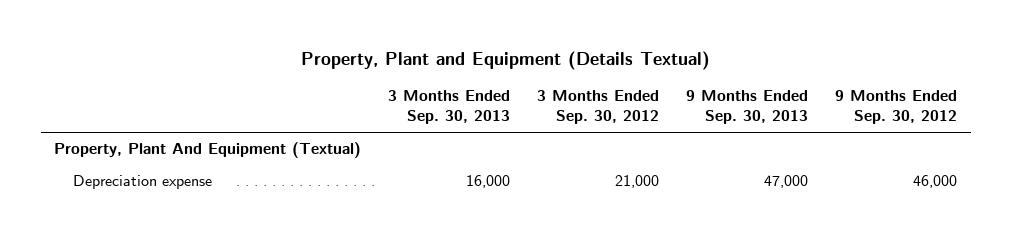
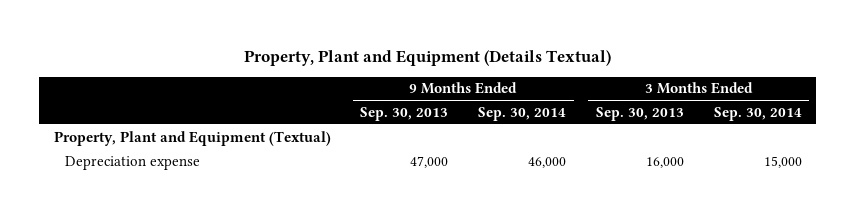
[537,90,660,125] 3 Months Ended Sep. 30, 2012 -> none
[835,90,958,125] 9 Months Ended Sep. 30, 2012 -> none
none -> [478,106,567,121] Sep. 30, 2014
none -> [713,106,802,121] Sep. 30, 2014
[54,142,362,159] Property, Plant And Equipment (Textual) -> [53,130,331,146] Property, Plant and Equipment (Textual)

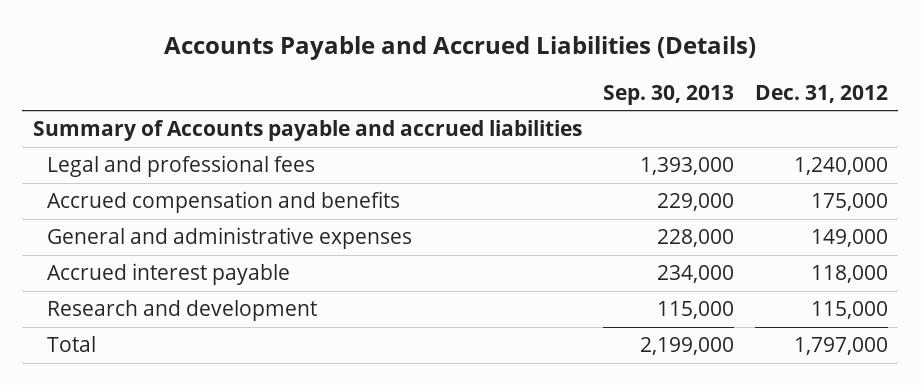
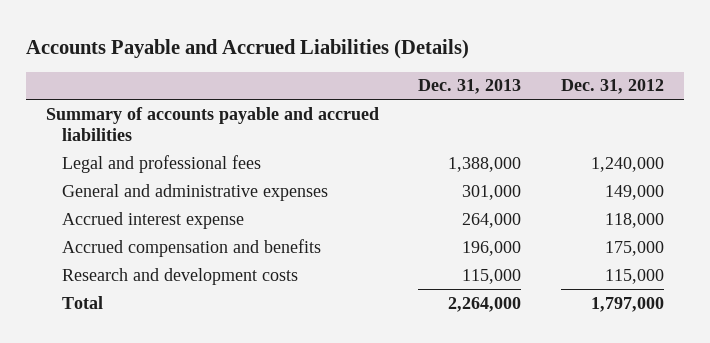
[602,84,734,105] Sep. 30, 2013 -> none
none -> [418,79,522,95] Dec. 31, 2013
[32,120,582,142] Summary of Accounts payable and accrued liabilities -> [45,106,379,141] Summary of accounts payable and accrued liabilities
[47,263,291,286] Accrued interest payable -> [62,211,245,229] Accrued interest expense
[47,191,401,214] Accrued compensation and benefits -> [62,238,322,257] Accrued compensation and benefits
[47,300,318,322] Research and development -> [62,267,299,285] Research and development costs

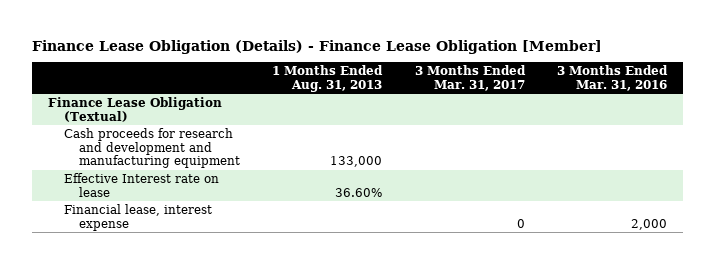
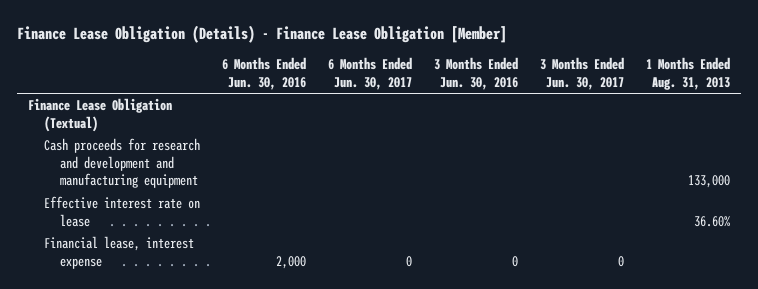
[414,65,526,92] 3 Months Ended Mar. 31, 2017 -> none
[556,65,668,92] 3 Months Ended Mar. 31, 2016 -> none
none -> [221,57,306,90] 6 Months Ended Jun. 30, 2016
none -> [327,57,412,90] 6 Months Ended Jun. 30, 2017
none -> [433,57,518,90] 3 Months Ended Jun. 30, 2016
none -> [539,57,624,90] 3 Months Ended Jun. 30, 2017
[63,172,219,197] Effective Interest rate on lease -> [43,196,200,227] Effective interest rate on lease

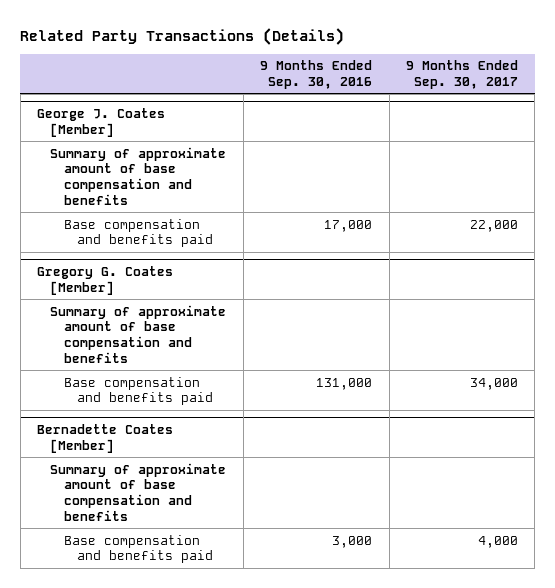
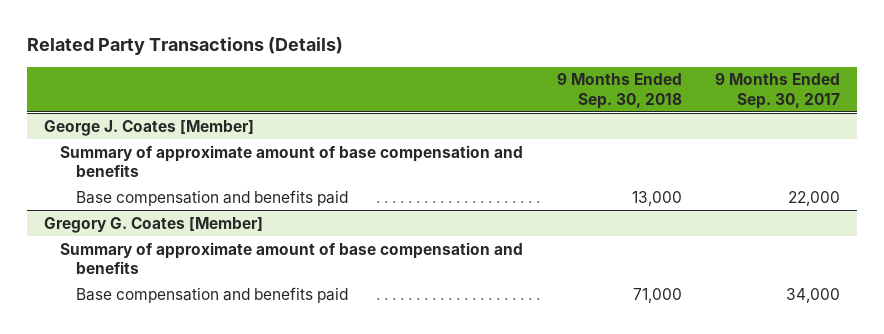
[260,60,373,90] 9 Months Ended Sep. 30, 2016 -> none
none -> [556,73,682,109] 9 Months Ended Sep. 30, 2018
[37,424,174,454] Bernadette Coates [Member] -> none
[50,462,227,521] Summary of approximate amount of base compensation and benefits -> none
[63,534,213,564] Base compensation and benefits paid -> none

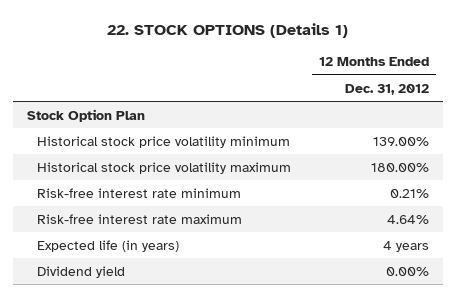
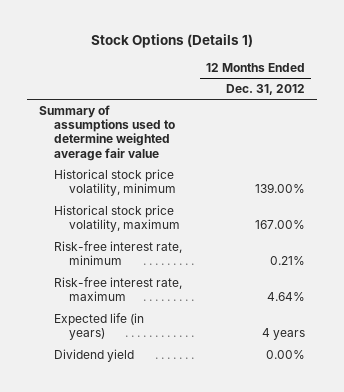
[107,22,349,38] 22. STOCK OPTIONS (Details 1) -> [91,33,254,48] Stock Options (Details 1)
[26,108,145,122] Stock Option Plan -> [38,104,176,161] Summary of assumptions used to determine weighted average fair value
[37,135,291,148] Historical stock price volatility minimum -> [54,168,177,197] Historical stock price volatility, minimum
[37,161,292,174] Historical stock price volatility maximum -> [54,204,181,233] Historical stock price volatility, maximum
[371,162,430,172] 180.00% -> [255,220,306,230] 167.00%
[37,187,242,198] Risk-free interest rate minimum -> [54,240,183,266] Risk-free interest rate, minimum
[37,213,243,224] Risk-free interest rate maximum -> [54,276,183,302] Risk-free interest rate, maximum

